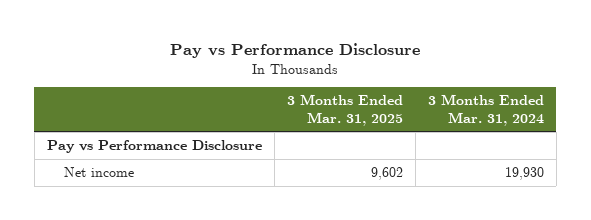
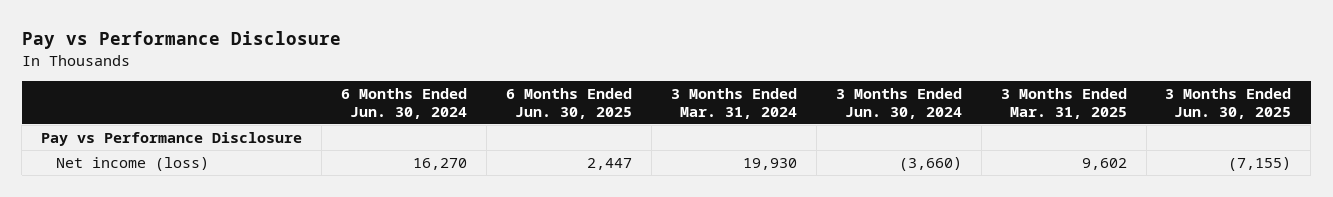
none -> [341,87,468,119] 6 Months Ended Jun. 30, 2024
none -> [506,87,633,119] 6 Months Ended Jun. 30, 2025
none -> [835,87,962,119] 3 Months Ended Jun. 30, 2024
none -> [1165,87,1292,119] 3 Months Ended Jun. 30, 2025
[63,166,134,177] Net income -> [56,156,210,171] Net income (loss)

